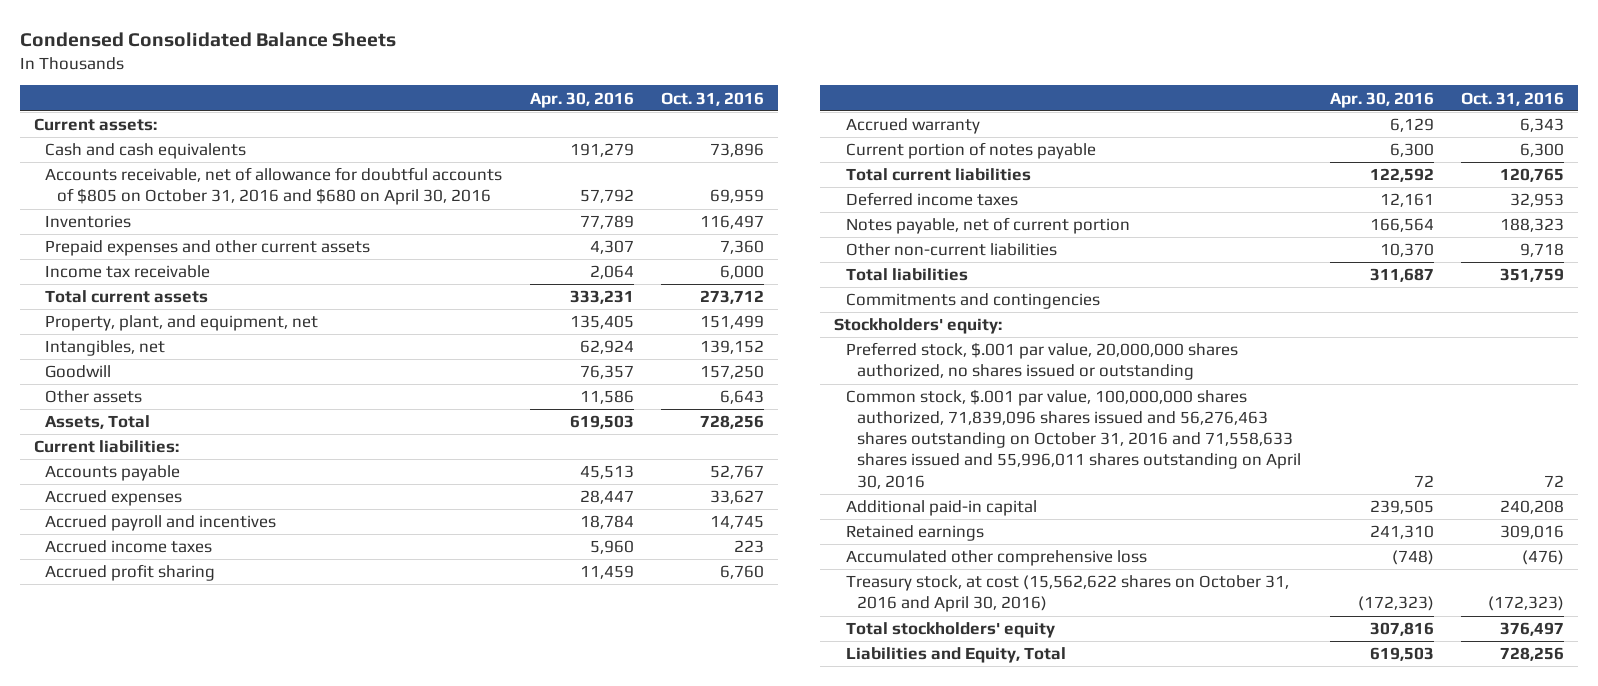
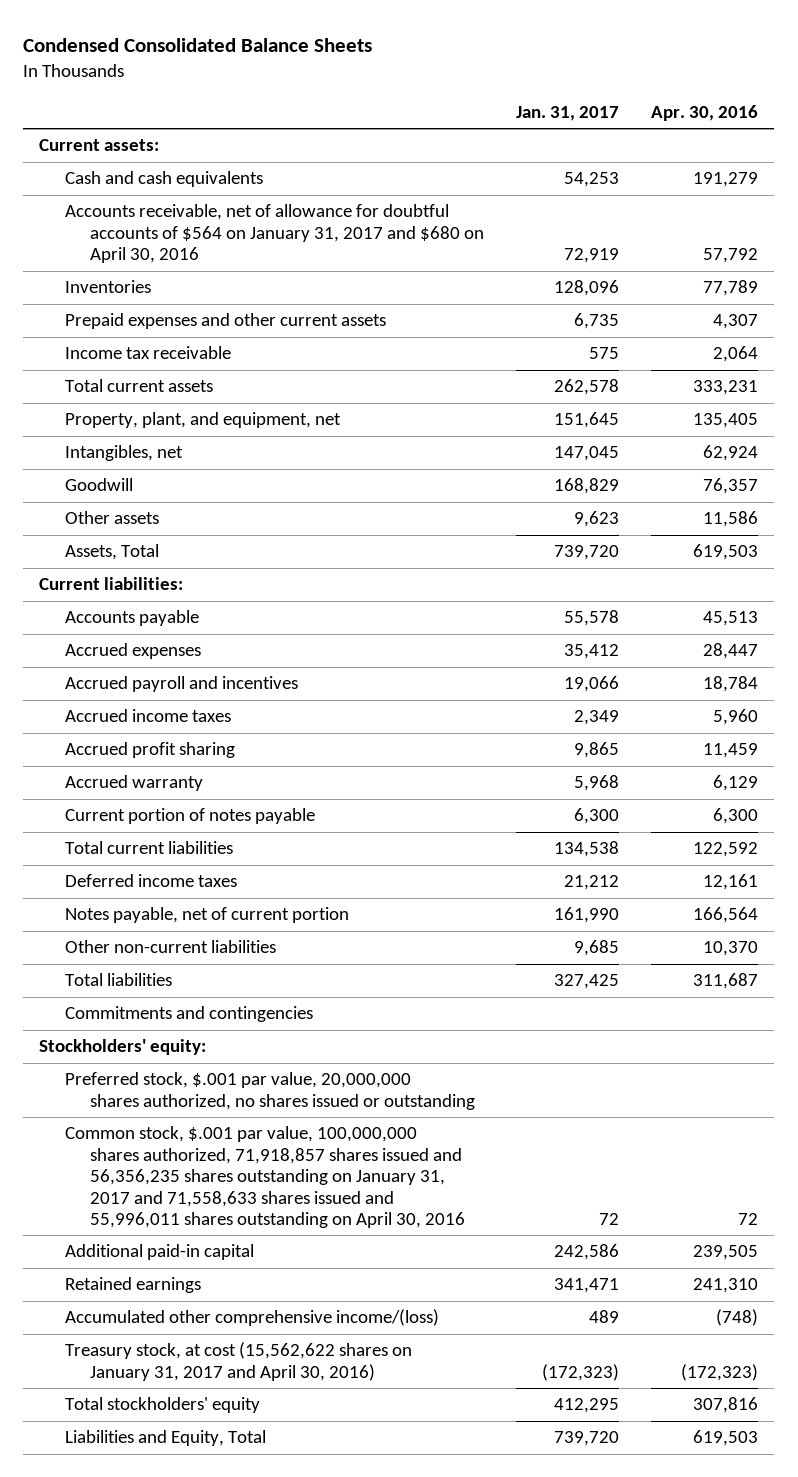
[661,91,765,106] Oct. 31, 2016 -> none
none -> [516,105,620,121] Jan. 31, 2017
[45,167,503,206] Accounts receivable, net of allowance for doubtful accounts of $805 on October 31, 2016 and $680 on April 30, 2016 -> [64,204,484,264] Accounts receivable, net of allowance for doubtful accounts of $564 on January 31, 2017 and $680 on April 30, 2016
[845,389,1302,489] Common stock, $.001 par value, 100,000,000 shares authorized, 71,839,096 shares issued and 56,276,463 shares outstanding on October 31, 2016 and 71,558,633 shares issued and 55,996,011 shares outstanding on April 30, 2016 -> [64,1126,465,1228] Common stock, $.001 par value, 100,000,000 shares authorized, 71,918,857 shares issued and 56,356,235 shares outstanding on January 31, 2017 and 71,558,633 shares issued and 55,996,011 shares outstanding on April 30, 2016
[845,550,1147,567] Accumulated other comprehensive loss -> [64,1309,439,1327] Accumulated other comprehensive income/(loss)
[845,575,1289,613] Treasury stock, at cost (15,562,622 shares on October 31, 2016 and April 30, 2016) -> [64,1342,412,1381] Treasury stock, at cost (15,562,622 shares on January 31, 2017 and April 30, 2016)

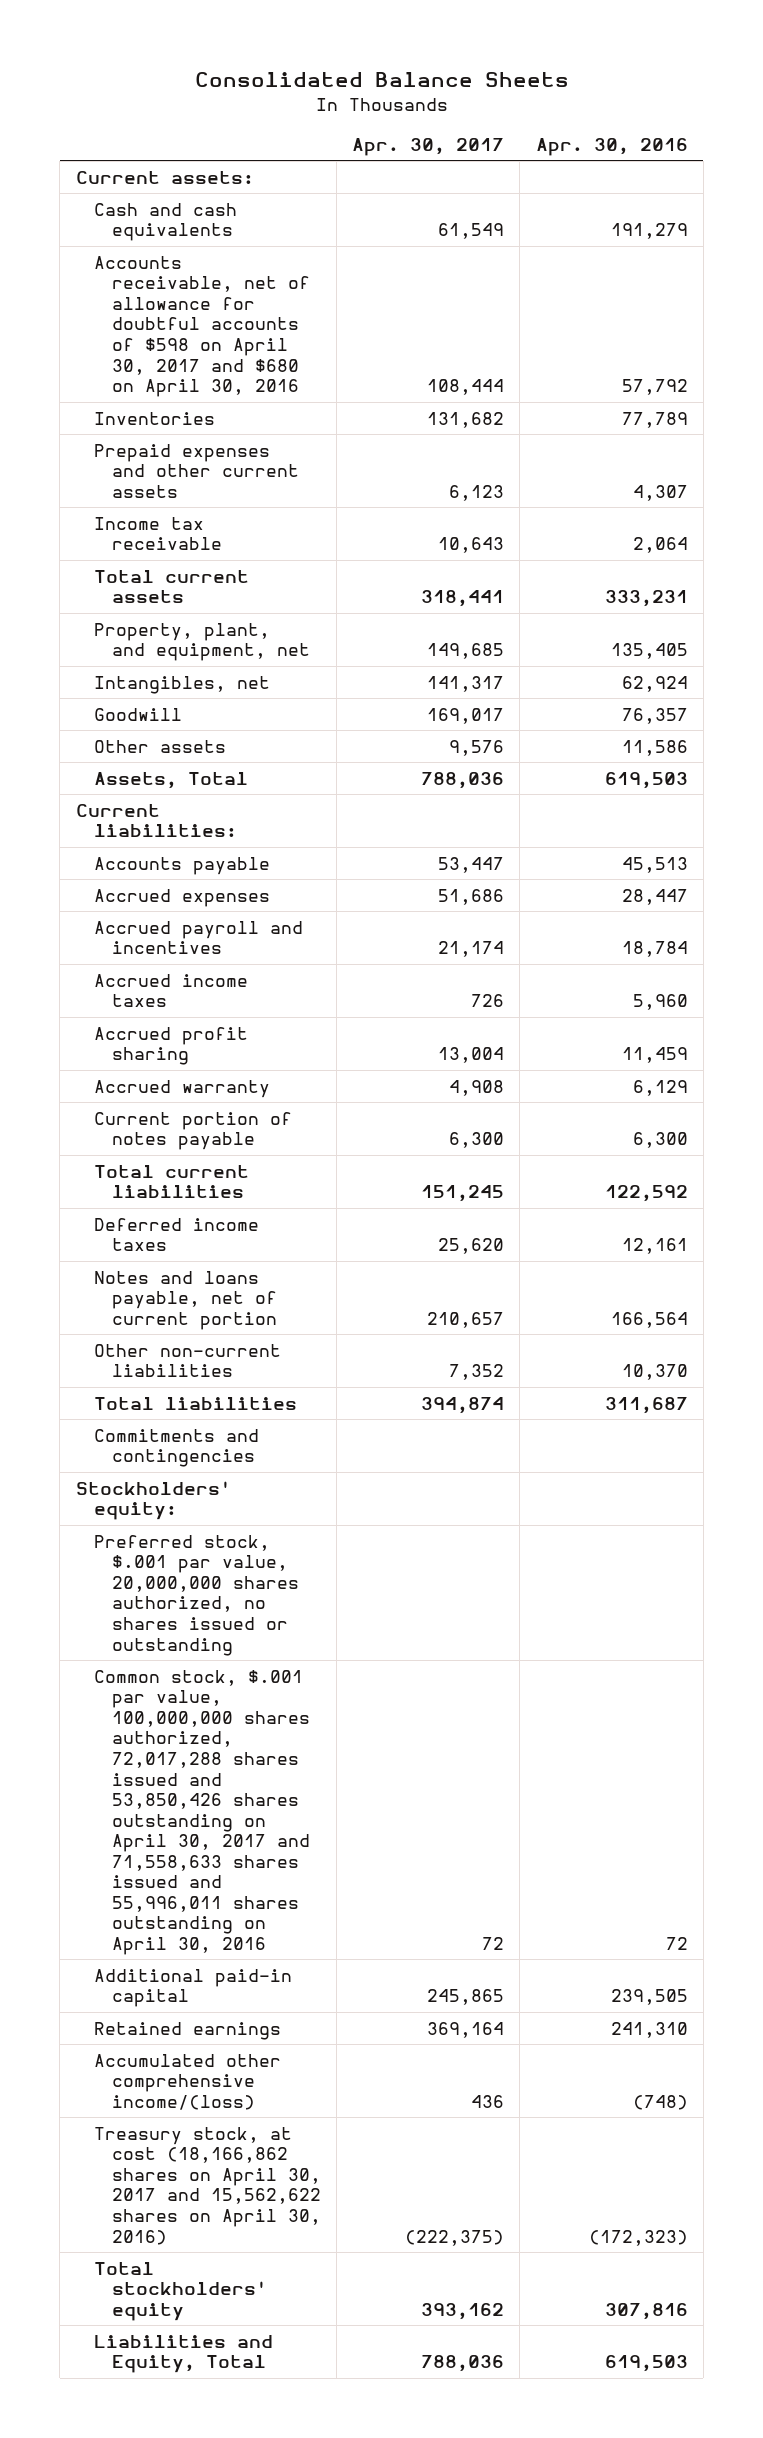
[23,37,373,52] Condensed Consolidated Balance Sheets -> [194,72,569,88] Consolidated Balance Sheets
[516,105,620,121] Jan. 31, 2017 -> none
none -> [352,137,505,156] Apr. 30, 2017
[64,204,484,264] Accounts receivable, net of allowance for doubtful accounts of $564 on January 31, 2017 and $680 on April 30, 2016 -> [93,255,311,398] Accounts receivable, net of allowance for doubtful accounts of $598 on April 30, 2017 and $680 on April 30, 2016
[64,907,349,924] Notes payable, net of current portion -> [93,1270,278,1330] Notes and loans payable, net of current portion
[64,1126,465,1228] Common stock, $.001 par value, 100,000,000 shares authorized, 71,918,857 shares issued and 56,356,235 shares outstanding on January 31, 2017 and 71,558,633 shares issued and 55,996,011 shares outstanding on April 30, 2016 -> [93,1669,311,1955] Common stock, $.001 par value, 100,000,000 shares authorized, 72,017,288 shares issued and 53,850,426 shares outstanding on April 30, 2017 and 71,558,633 shares issued and 55,996,011 shares outstanding on April 30, 2016
[64,1342,412,1381] Treasury stock, at cost (15,562,622 shares on January 31, 2017 and April 30, 2016) -> [93,2126,322,2245] Treasury stock, at cost (18,166,862 shares on April 30, 2017 and 15,562,622 shares on April 30, 2016)

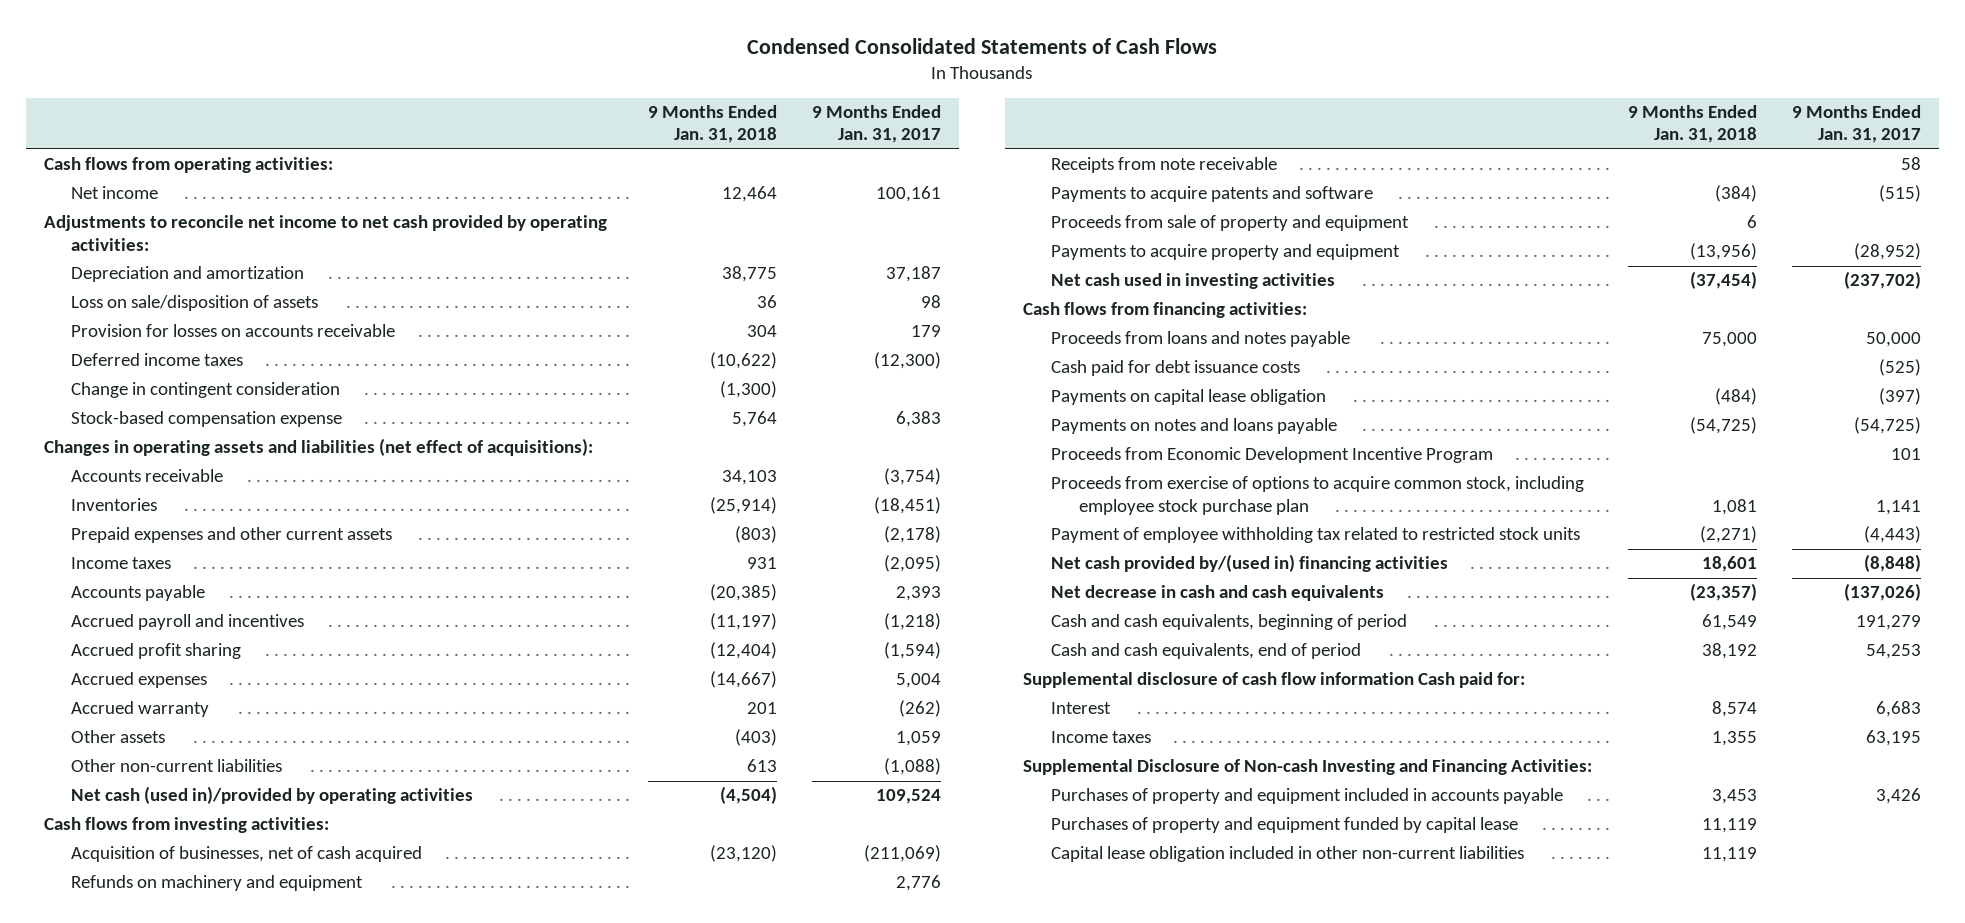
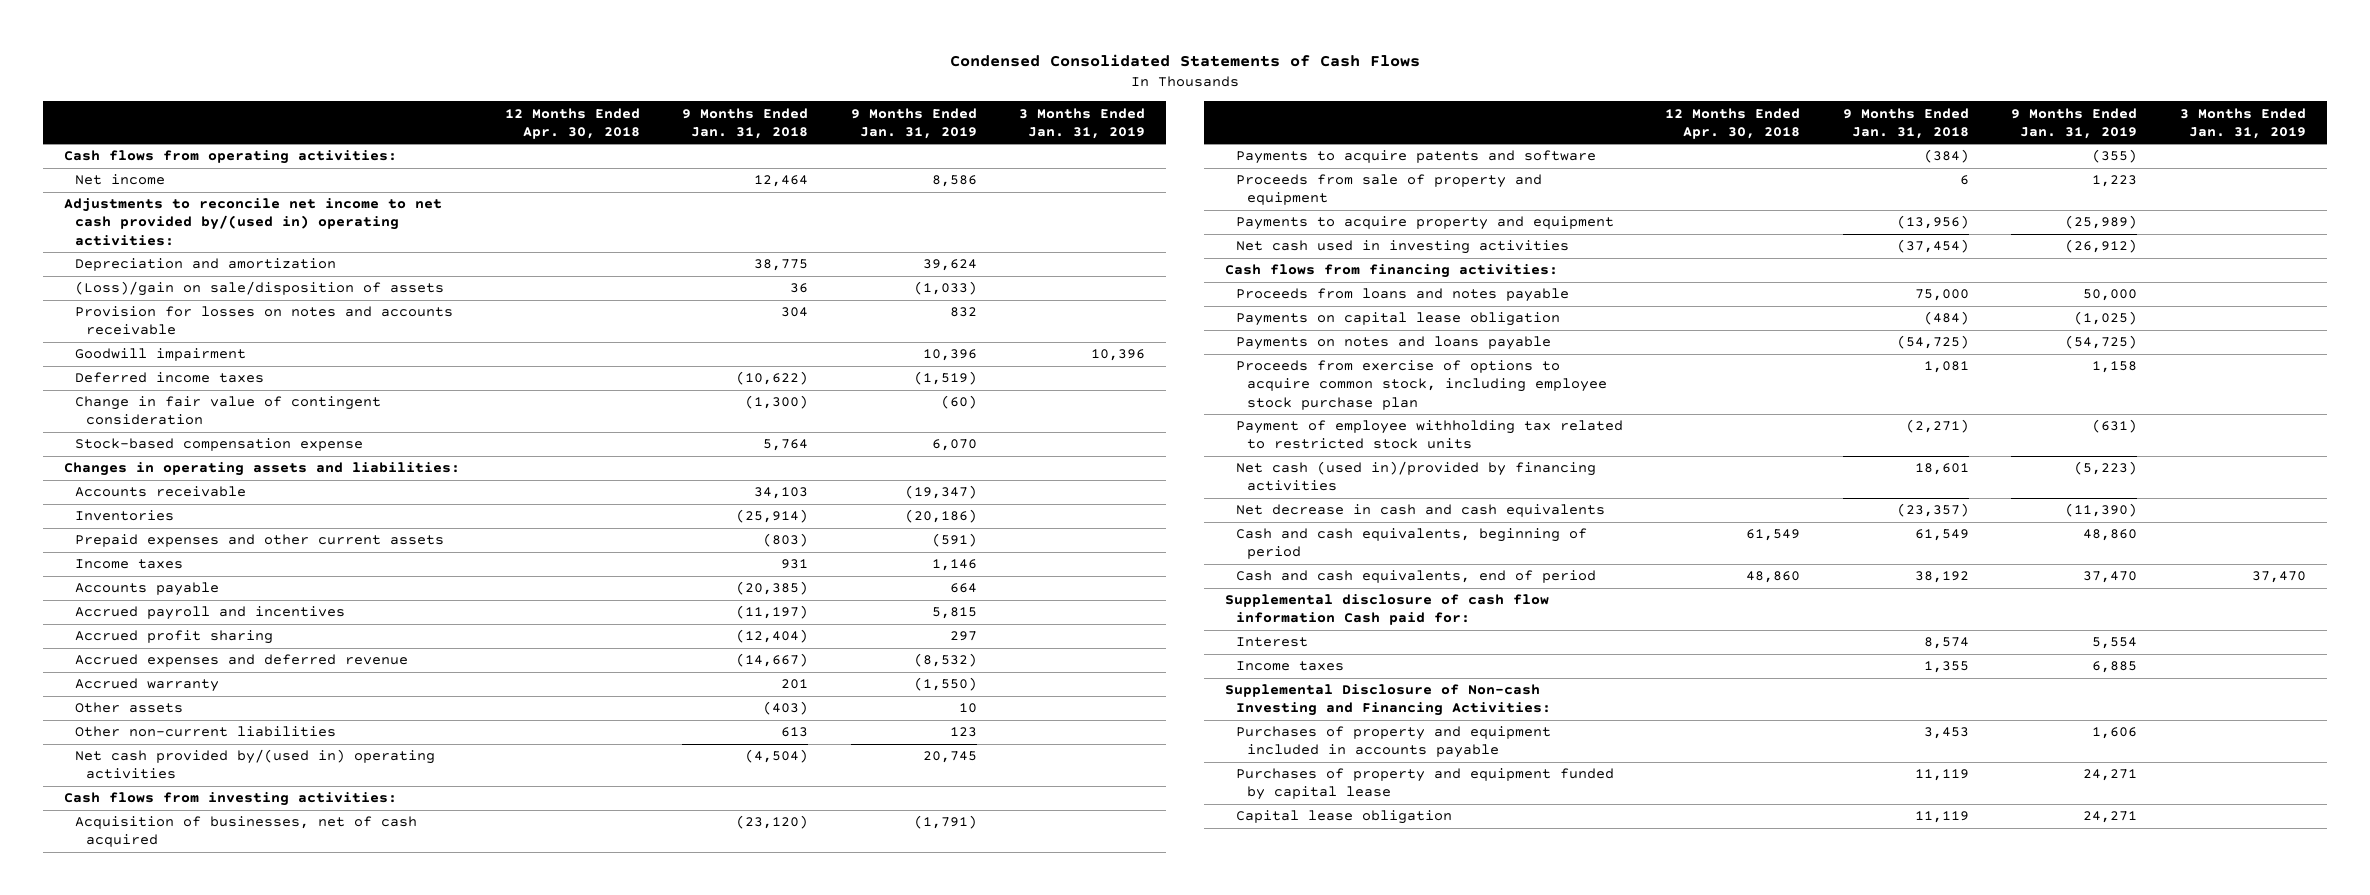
[812,105,942,144] 9 Months Ended Jan. 31, 2017 -> none
none -> [504,107,640,139] 12 Months Ended Apr. 30, 2018
none -> [850,107,977,139] 9 Months Ended Jan. 31, 2019
none -> [1018,107,1145,139] 3 Months Ended Jan. 31, 2019
[43,215,607,251] Adjustments to reconcile net income to net cash provided by operating activities: -> [64,198,443,246] Adjustments to reconcile net income to net cash provided by/(used in) operating activities:
[71,295,319,312] Loss on sale/disposition of assets -> [75,281,445,297] (Loss)/gain on sale/disposition of assets
[71,324,396,338] Provision for losses on accounts receivable -> [75,306,454,336] Provision for losses on notes and accounts receivable
none -> [75,348,247,362] Goodwill impairment
[71,382,341,399] Change in contingent consideration -> [75,396,382,426] Change in fair value of contingent consideration
[43,438,593,457] Changes in operating assets and liabilities (net effect of acquisitions): -> [64,462,461,477] Changes in operating assets and liabilities:
[71,672,208,689] Accrued expenses -> [75,654,409,668] Accrued expenses and deferred revenue
[71,786,474,805] Net cash (used in)/provided by operating activities -> [75,749,436,780] Net cash provided by/(used in) operating activities
[71,875,364,892] Refunds on machinery and equipment -> none
[1051,157,1278,174] Receipts from note receivable -> none
[1051,360,1301,377] Cash paid for debt issuance costs -> none
[1051,447,1494,464] Proceeds from Economic Development Incentive Program -> none
[1051,554,1449,573] Net cash provided by/(used in) financing activities -> [1235,461,1596,492] Net cash (used in)/provided by financing activities
[1051,846,1525,863] Capital lease obligation included in other non-current liabilities -> [1235,810,1452,825] Capital lease obligation

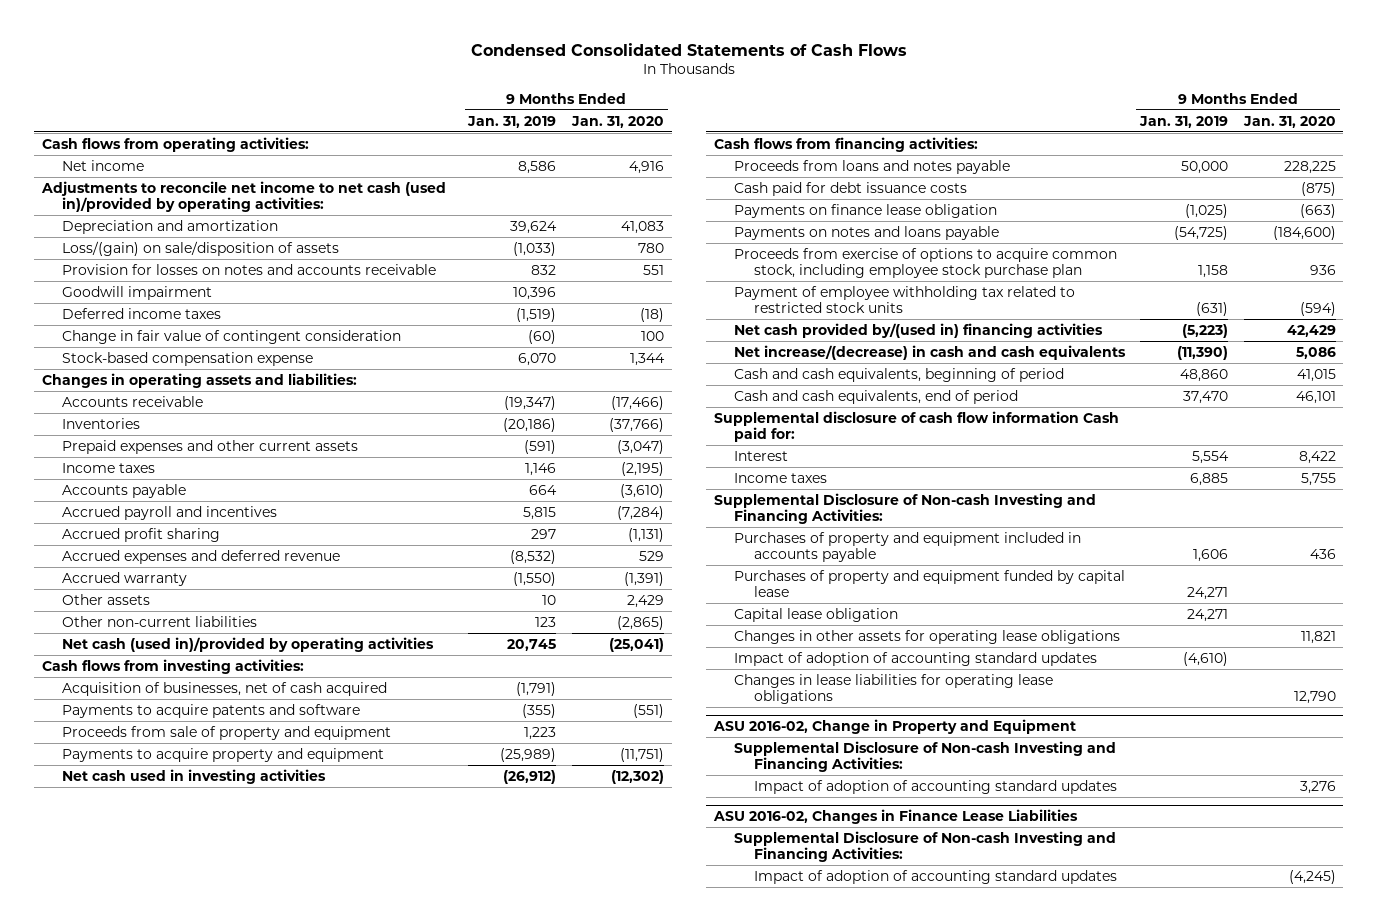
[504,107,640,139] 12 Months Ended Apr. 30, 2018 -> none
[682,107,809,139] 9 Months Ended Jan. 31, 2018 -> none
[1018,107,1145,139] 3 Months Ended Jan. 31, 2019 -> none
none -> [570,115,664,128] Jan. 31, 2020
[64,198,443,246] Adjustments to reconcile net income to net cash provided by/(used in) operating activities: -> [40,180,446,212] Adjustments to reconcile net income to net cash (used in)/provided by operating activities:
[75,281,445,297] (Loss)/gain on sale/disposition of assets -> [62,240,340,256] Loss/(gain) on sale/disposition of assets
[75,749,436,780] Net cash provided by/(used in) operating activities -> [62,636,435,652] Net cash (used in)/provided by operating activities
none -> [733,181,967,196] Cash paid for debt issuance costs
[1235,312,1560,327] Payments on capital lease obligation -> [733,203,997,218] Payments on finance lease obligation
[1235,461,1596,492] Net cash (used in)/provided by financing activities -> [733,322,1103,338] Net cash provided by/(used in) financing activities
[1235,504,1605,518] Net decrease in cash and cash equivalents -> [733,344,1126,360] Net increase/(decrease) in cash and cash equivalents
none -> [733,629,1120,644] Changes in other assets for operating lease obligations
none -> [733,651,1097,666] Impact of adoption of accounting standard updates
none -> [733,673,1053,704] Changes in lease liabilities for operating lease obligations
none -> [712,718,1076,734] ASU 2016-02, Change in Property and Equipment
none -> [733,740,1116,772] Supplemental Disclosure of Non-cash Investing and Financing Activities:
none -> [754,779,1118,794] Impact of adoption of accounting standard updates
none -> [712,808,1078,824] ASU 2016-02, Changes in Finance Lease Liabilities
none -> [733,830,1116,862] Supplemental Disclosure of Non-cash Investing and Financing Activities:
none -> [754,869,1118,884] Impact of adoption of accounting standard updates

